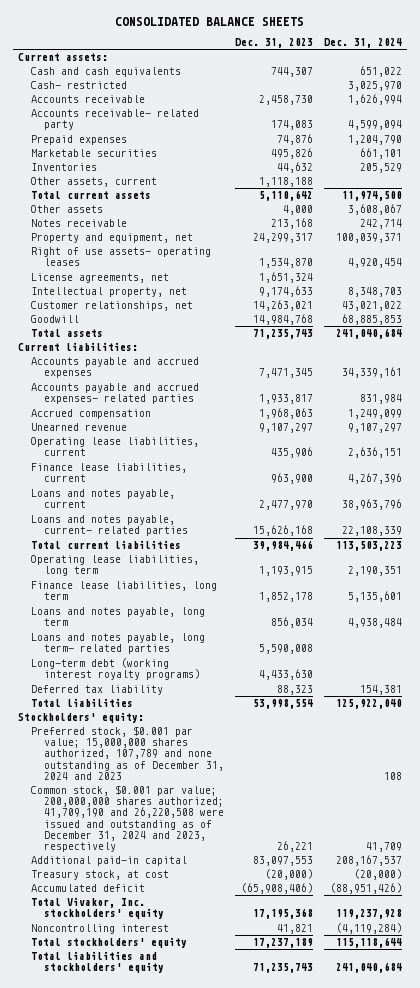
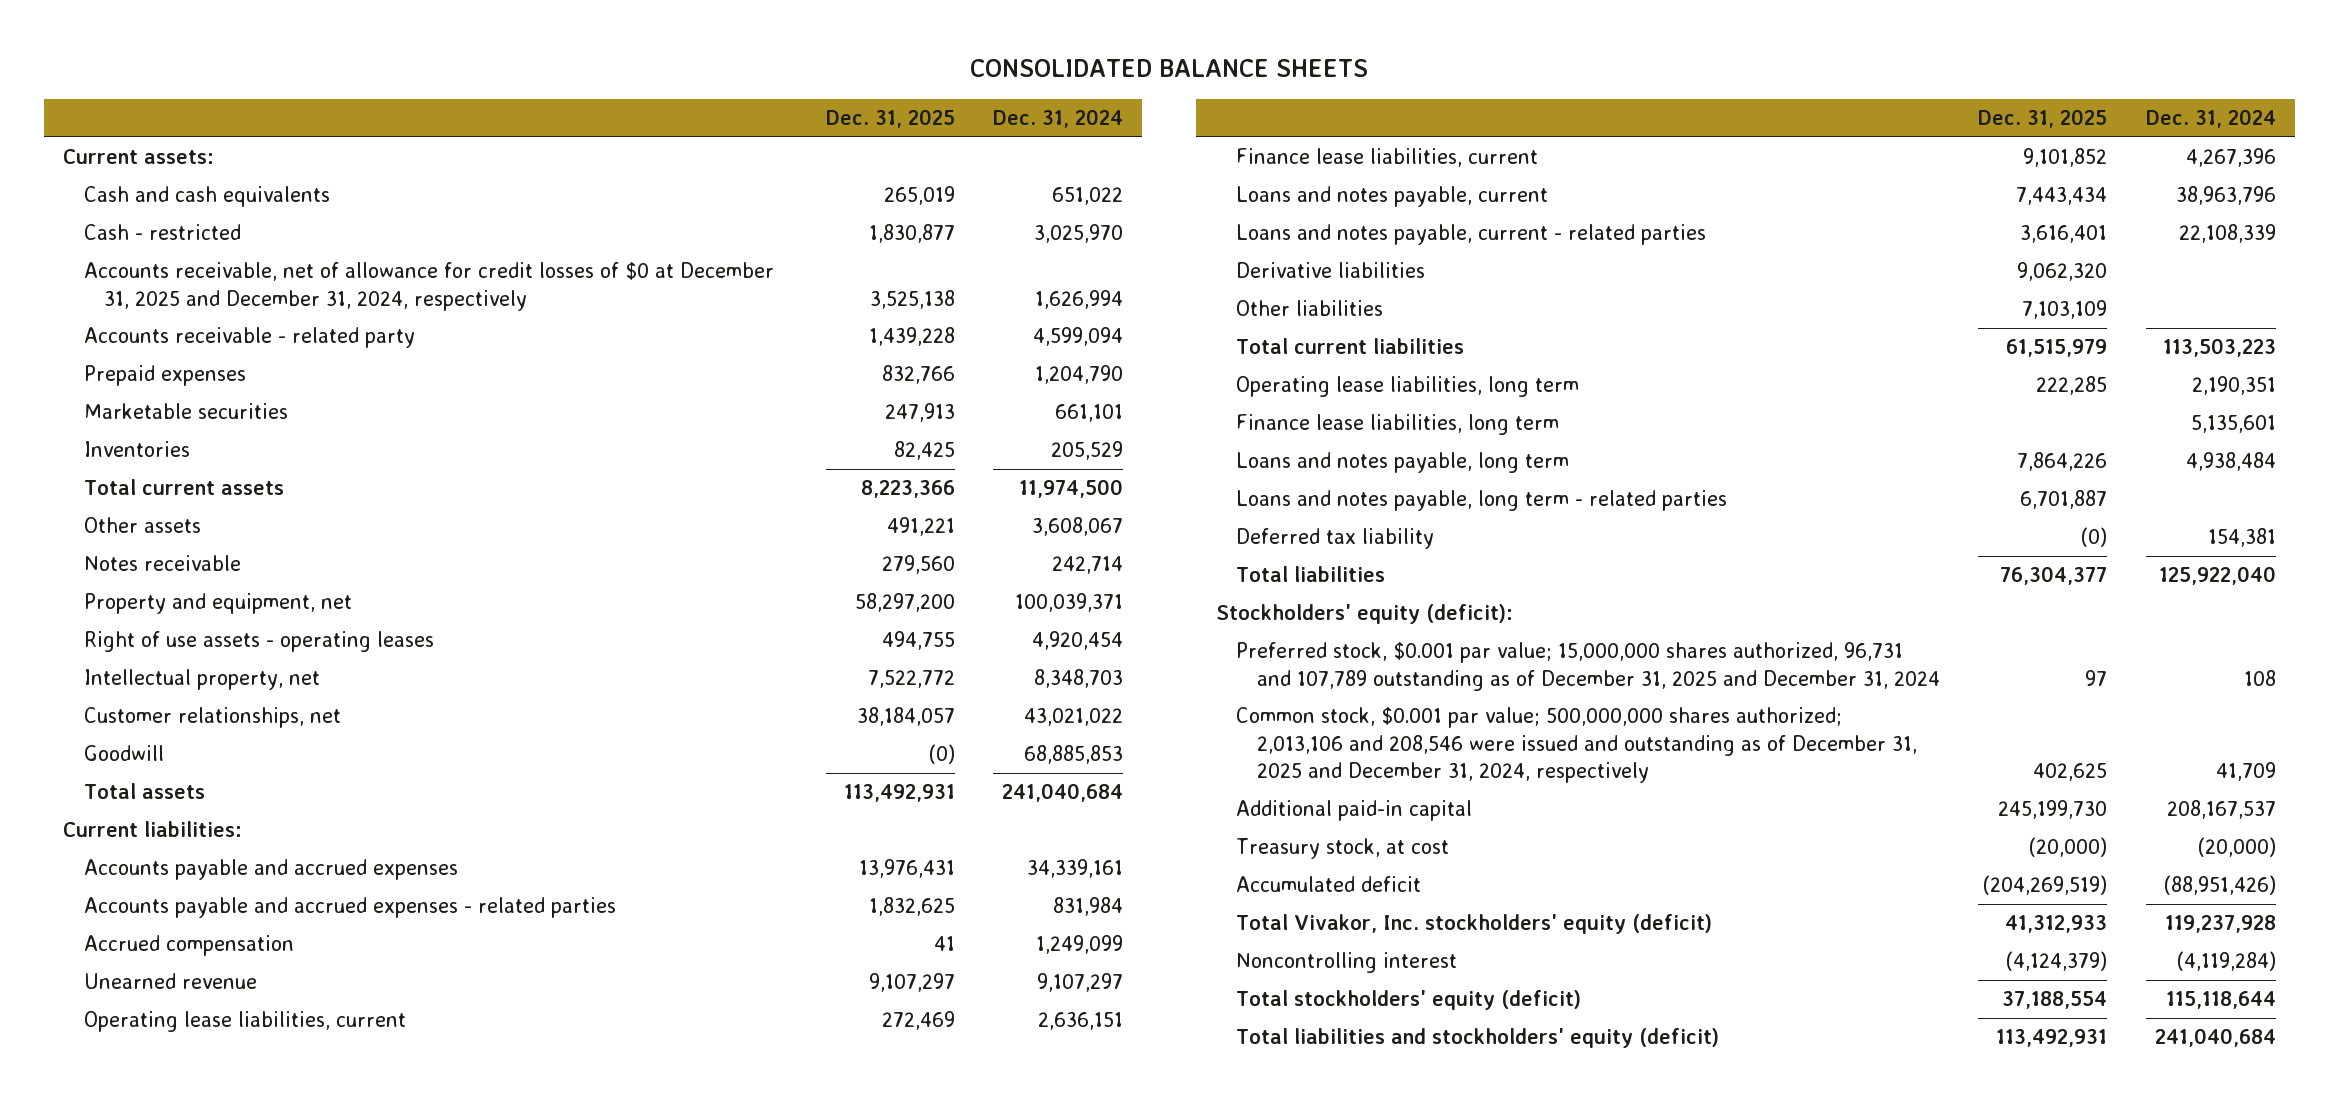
[234,38,313,49] Dec. 31, 2023 -> none
none -> [825,109,955,129] Dec. 31, 2025
[31,81,128,90] Cash- restricted -> [83,224,241,241] Cash - restricted
[31,95,146,104] Accounts receivable -> [83,262,774,311] Accounts receivable, net of allowance for credit losses of $0 at December 31, 2025 and December 31, 2024, respectively
[31,109,200,131] Accounts receivable- related party -> [83,327,415,349] Accounts receivable - related party
[31,177,158,188] Other assets, current -> none
[31,273,170,284] License agreements, net -> none
[31,247,212,267] Right of use assets- operating leases -> [83,631,434,653] Right of use assets - operating leases
[31,383,200,405] Accounts payable and accrued expenses- related parties -> [83,897,616,919] Accounts payable and accrued expenses - related parties
[31,515,189,537] Loans and notes payable, current- related parties -> [1236,224,1707,246] Loans and notes payable, current - related parties
none -> [1236,262,1426,279] Derivative liabilities
none -> [1236,300,1384,317] Other liabilities
[31,658,201,681] Long-term debt (working interest royalty programs) -> none
[31,633,206,655] Loans and notes payable, long term- related parties -> [1236,490,1728,512] Loans and notes payable, long term - related parties
[18,712,145,724] Stockholders' equity: -> [1215,604,1513,625] Stockholders' equity (deficit):
[31,726,225,780] Preferred stock, $0.001 par value; 15,000,000 shares authorized, 107,789 and none outstanding as of December 31, 2024 and 2023 -> [1236,642,1940,691] Preferred stock, $0.001 par value; 15,000,000 shares authorized, 96,731 and 107,789 outstanding as of December 31, 2025 and December 31, 2024
[31,785,225,852] Common stock, $0.001 par value; 200,000,000 shares authorized; 41,709,190 and 26,220,508 were issued and outstanding as of December 31, 2024 and 2023, respectively -> [1236,707,1917,783] Common stock, $0.001 par value; 500,000,000 shares authorized; 2,013,106 and 208,546 were issued and outstanding as of December 31, 2025 and December 31, 2024, respectively
[31,897,165,920] Total Vivakor, Inc. stockholders' equity -> [1236,914,1713,935] Total Vivakor, Inc. stockholders' equity (deficit)
[31,937,188,949] Total stockholders' equity -> [1236,990,1582,1011] Total stockholders' equity (deficit)
[31,951,165,974] Total liabilities and stockholders' equity -> [1236,1028,1720,1049] Total liabilities and stockholders' equity (deficit)

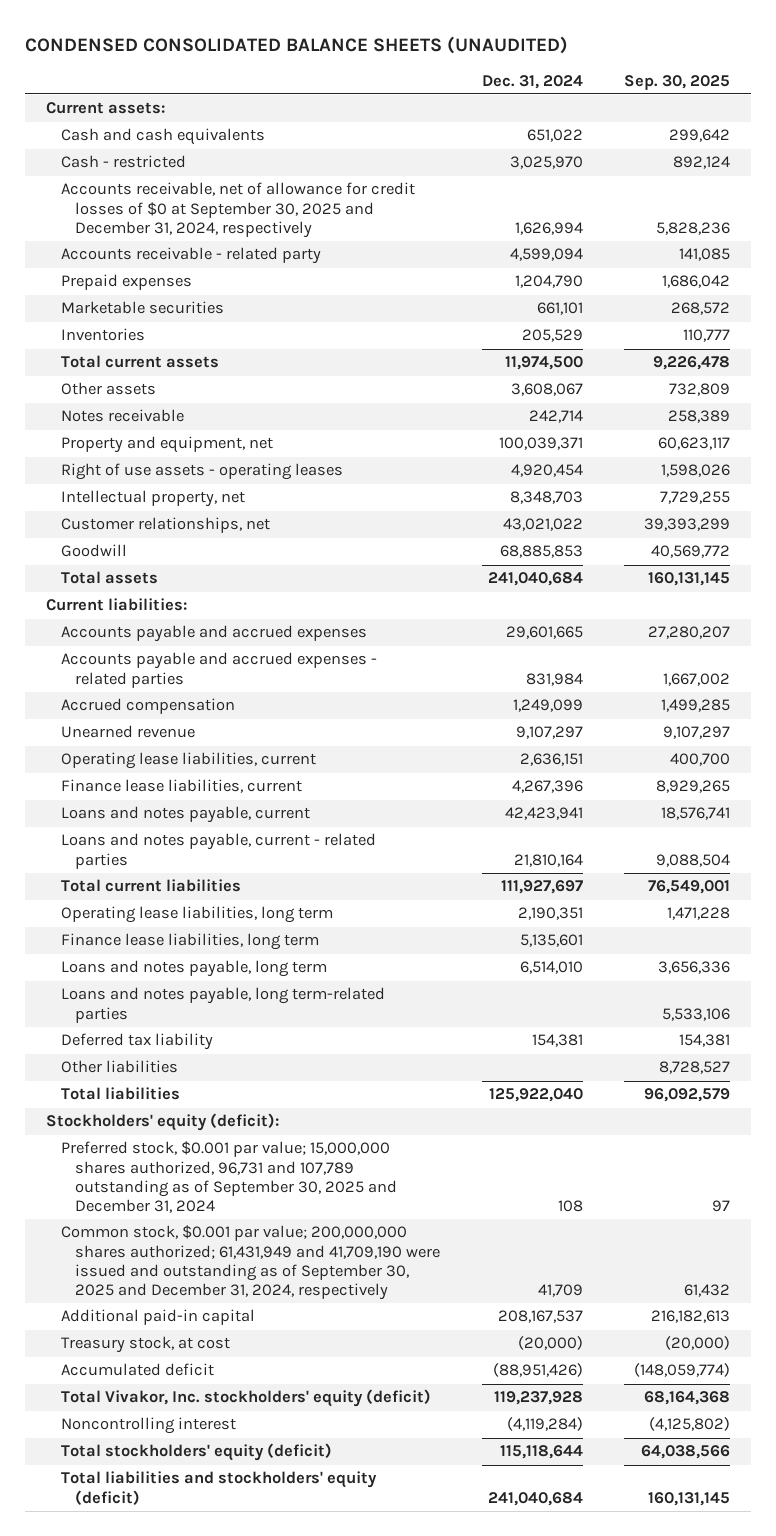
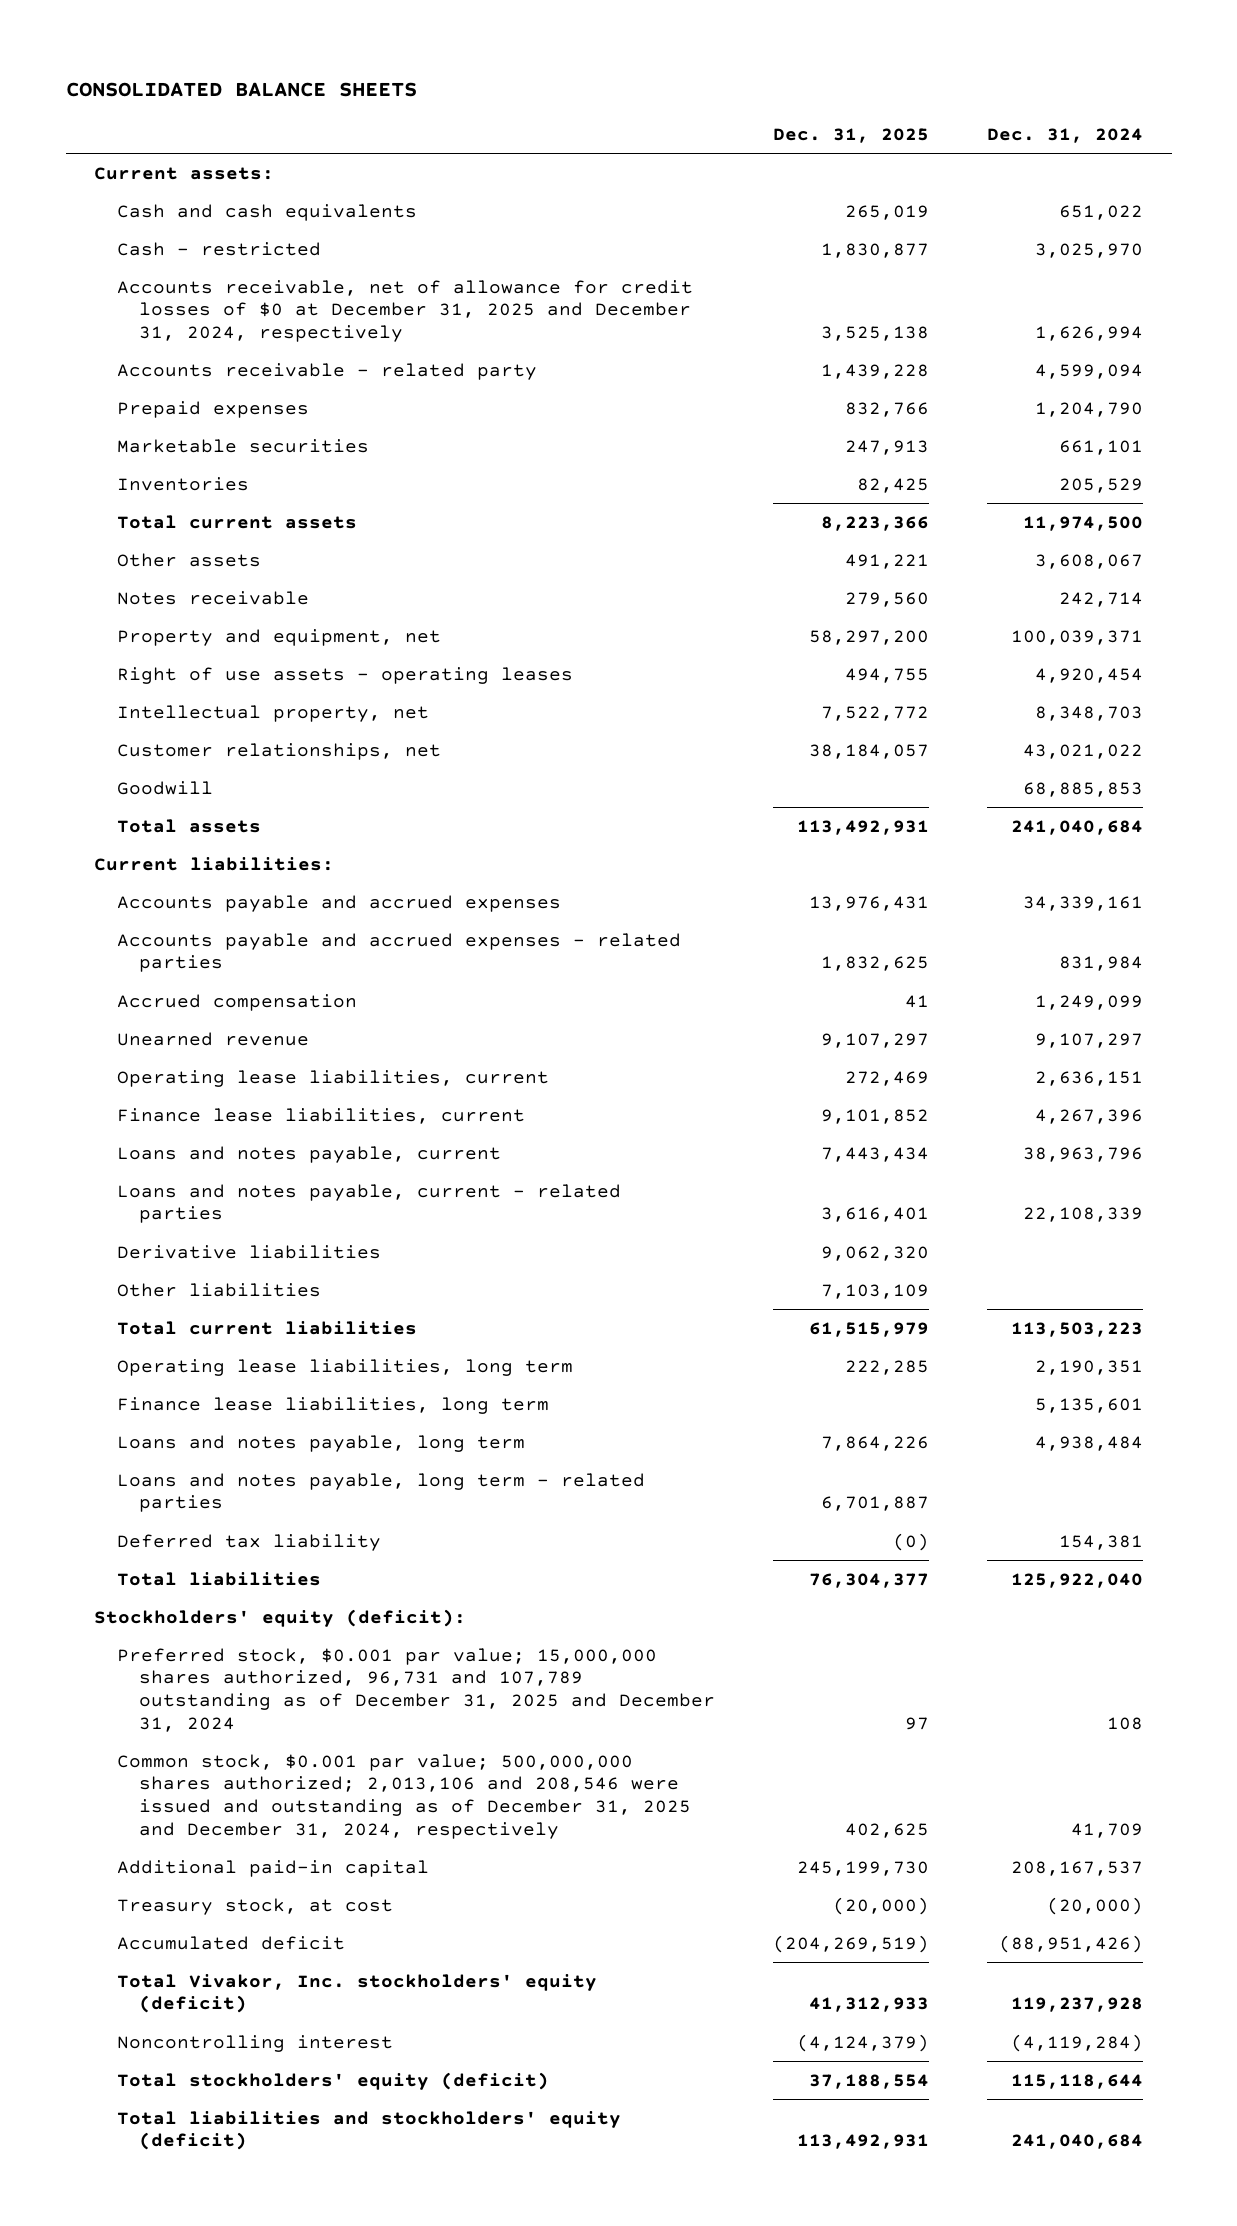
[25,35,569,54] CONDENSED CONSOLIDATED BALANCE SHEETS (UNAUDITED) -> [65,81,417,97] CONSOLIDATED BALANCE SHEETS
[624,74,731,90] Sep. 30, 2025 -> none
none -> [772,127,929,143] Dec. 31, 2025
[60,182,415,239] Accounts receivable, net of allowance for credit losses of $0 at September 30, 2025 and December 31, 2024, respectively -> [116,279,693,342] Accounts receivable, net of allowance for credit losses of $0 at December 31, 2025 and December 31, 2024, respectively
[505,626,583,640] 29,601,665 -> [1022,895,1143,911] 34,339,161
[504,807,583,821] 42,423,941 -> [1022,1146,1143,1162] 38,963,796
[513,853,583,867] 21,810,164 -> [1022,1207,1143,1223] 22,108,339
none -> [116,1244,381,1259] Derivative liabilities
[60,1060,178,1074] Other liabilities -> [116,1282,321,1297] Other liabilities
[500,880,583,895] 111,927,697 -> [1010,1321,1143,1337] 113,503,223
[519,961,583,975] 6,514,010 -> [1034,1435,1143,1451] 4,938,484
[60,987,385,1023] Loans and notes payable, long term-related parties -> [116,1472,645,1513] Loans and notes payable, long term - related parties
[60,1141,398,1214] Preferred stock, $0.001 par value; 15,000,000 shares authorized, 96,731 and 107,789 outstanding as of September 30, 2025 and December 31, 2024 -> [116,1647,715,1732] Preferred stock, $0.001 par value; 15,000,000 shares authorized, 96,731 and 107,789 outstanding as of December 31, 2025 and December 31, 2024
[60,1225,441,1301] Common stock, $0.001 par value; 200,000,000 shares authorized; 61,431,949 and 41,709,190 were issued and outstanding as of September 30, 2025 and December 31, 2024, respectively -> [116,1753,691,1839] Common stock, $0.001 par value; 500,000,000 shares authorized; 2,013,106 and 208,546 were issued and outstanding as of December 31, 2025 and December 31, 2024, respectively

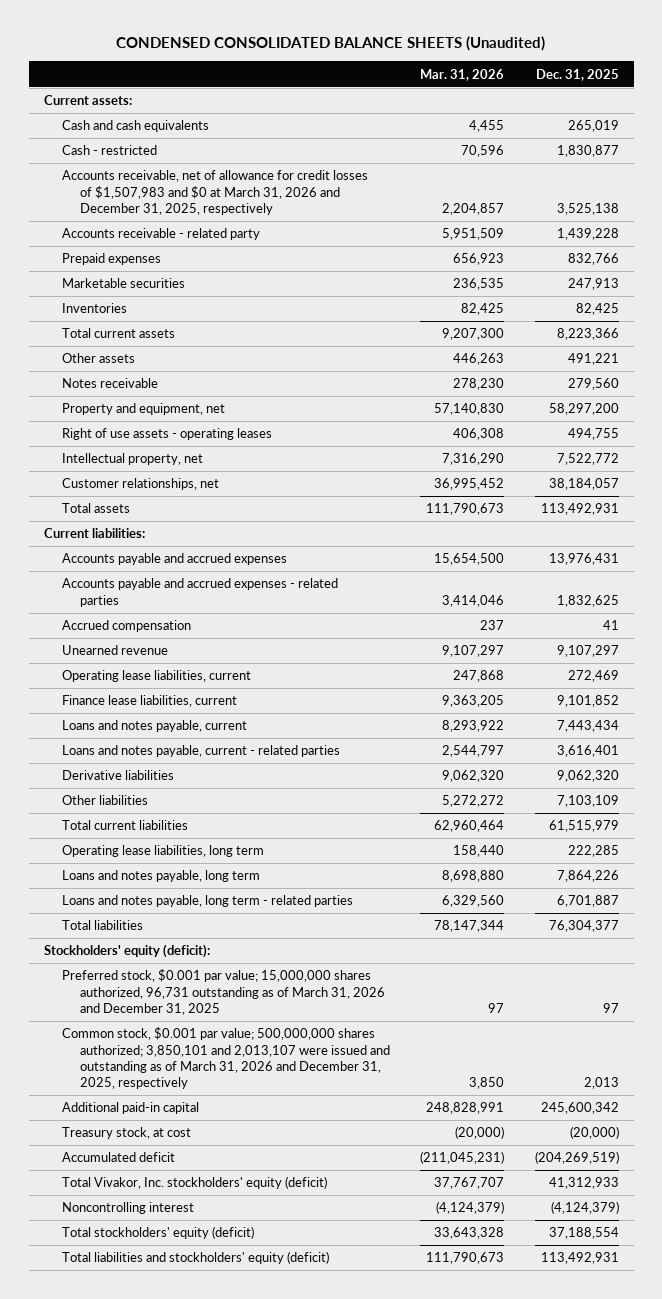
[65,81,417,97] CONSOLIDATED BALANCE SHEETS -> [116,36,546,52] CONDENSED CONSOLIDATED BALANCE SHEETS (Unaudited)
[986,127,1143,143] Dec. 31, 2024 -> none
none -> [420,68,505,81] Mar. 31, 2026
[116,279,693,342] Accounts receivable, net of allowance for credit losses of $0 at December 31, 2025 and December 31, 2024, respectively -> [61,170,368,215] Accounts receivable, net of allowance for credit losses of $1,507,983 and $0 at March 31, 2026 and December 31, 2025, respectively
[116,780,213,795] Goodwill -> none
[116,1396,549,1414] Finance lease liabilities, long term -> none
[116,1533,381,1551] Deferred tax liability -> none
[116,1647,715,1732] Preferred stock, $0.001 par value; 15,000,000 shares authorized, 96,731 and 107,789 outstanding as of December 31, 2025 and December 31, 2024 -> [61,969,385,1015] Preferred stock, $0.001 par value; 15,000,000 shares authorized, 96,731 outstanding as of March 31, 2026 and December 31, 2025
[116,1753,691,1839] Common stock, $0.001 par value; 500,000,000 shares authorized; 2,013,106 and 208,546 were issued and outstanding as of December 31, 2025 and December 31, 2024, respectively -> [61,1027,390,1089] Common stock, $0.001 par value; 500,000,000 shares authorized; 3,850,101 and 2,013,107 were issued and outstanding as of March 31, 2026 and December 31, 2025, respectively
[844,1822,929,1838] 402,625 -> [583,1076,619,1089] 2,013
[796,1860,929,1876] 245,199,730 -> [540,1102,619,1115] 245,600,342

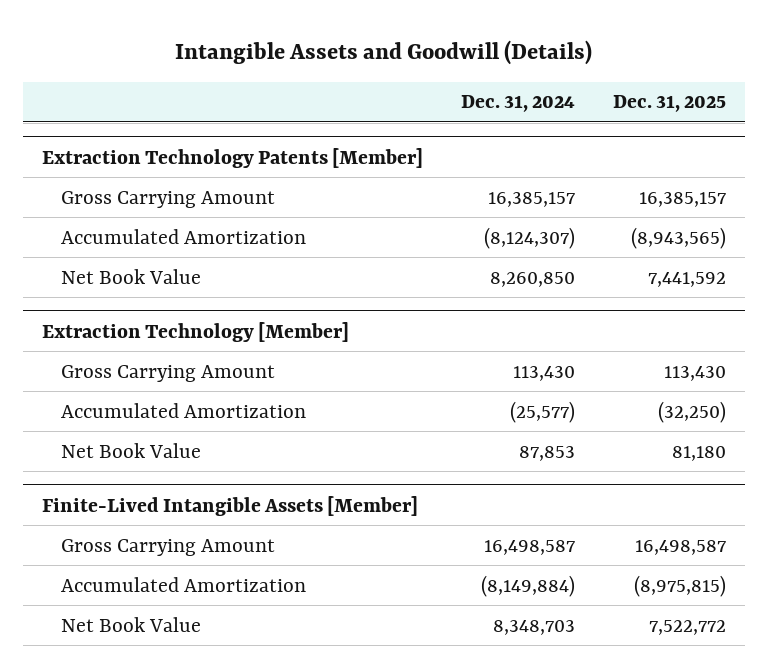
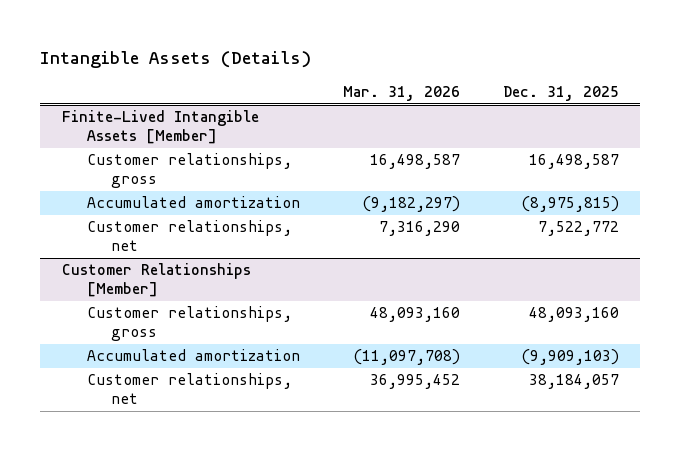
[175,39,593,65] Intangible Assets and Goodwill (Details) -> [40,51,312,69] Intangible Assets (Details)
[461,95,576,113] Dec. 31, 2024 -> none
none -> [342,86,460,102] Mar. 31, 2026
[42,147,424,168] Extraction Technology Patents [Member] -> none
[60,190,275,208] Gross Carrying Amount -> none
[60,228,306,244] Accumulated Amortization -> none
[60,268,201,284] Net Book Value -> none
[42,321,350,342] Extraction Technology [Member] -> none
[60,364,275,382] Gross Carrying Amount -> none
[60,402,306,418] Accumulated Amortization -> none
[60,442,201,458] Net Book Value -> none
[60,538,275,556] Gross Carrying Amount -> [86,153,292,189] Customer relationships, gross
[60,576,306,592] Accumulated Amortization -> [86,196,300,209] Accumulated amortization
[60,616,201,632] Net Book Value -> [86,220,292,252] Customer relationships, net
none -> [61,263,251,298] Customer Relationships [Member]
none -> [86,306,292,342] Customer relationships, gross
none -> [86,349,300,362] Accumulated amortization
none -> [86,373,292,405] Customer relationships, net

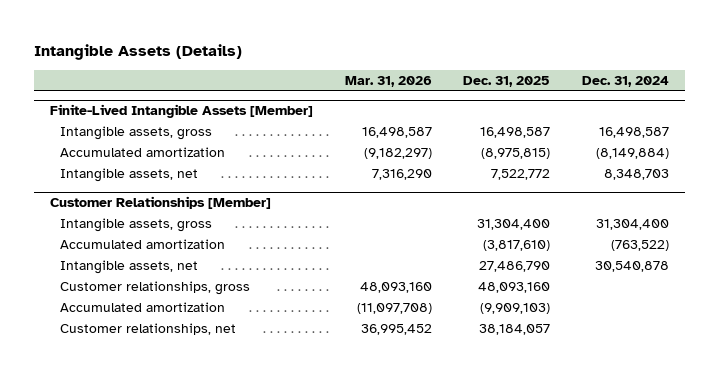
none -> [582,76,670,88] Dec. 31, 2024
[86,153,292,189] Customer relationships, gross -> [60,126,213,141] Intangible assets, gross
[86,220,292,252] Customer relationships, net -> [60,168,199,183] Intangible assets, net
none -> [60,218,213,233] Intangible assets, gross
none -> [60,239,226,250] Accumulated amortization
none -> [60,260,199,275] Intangible assets, net

